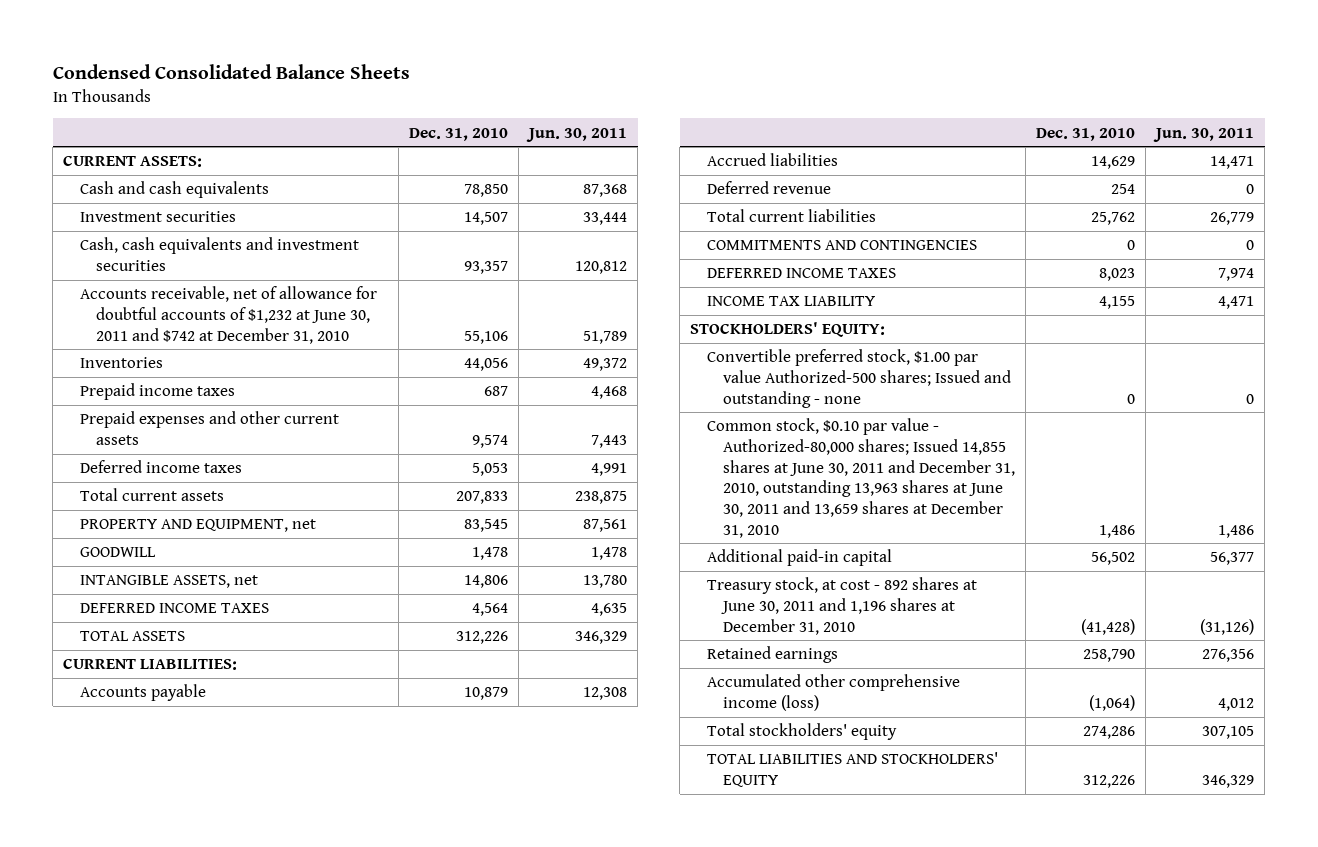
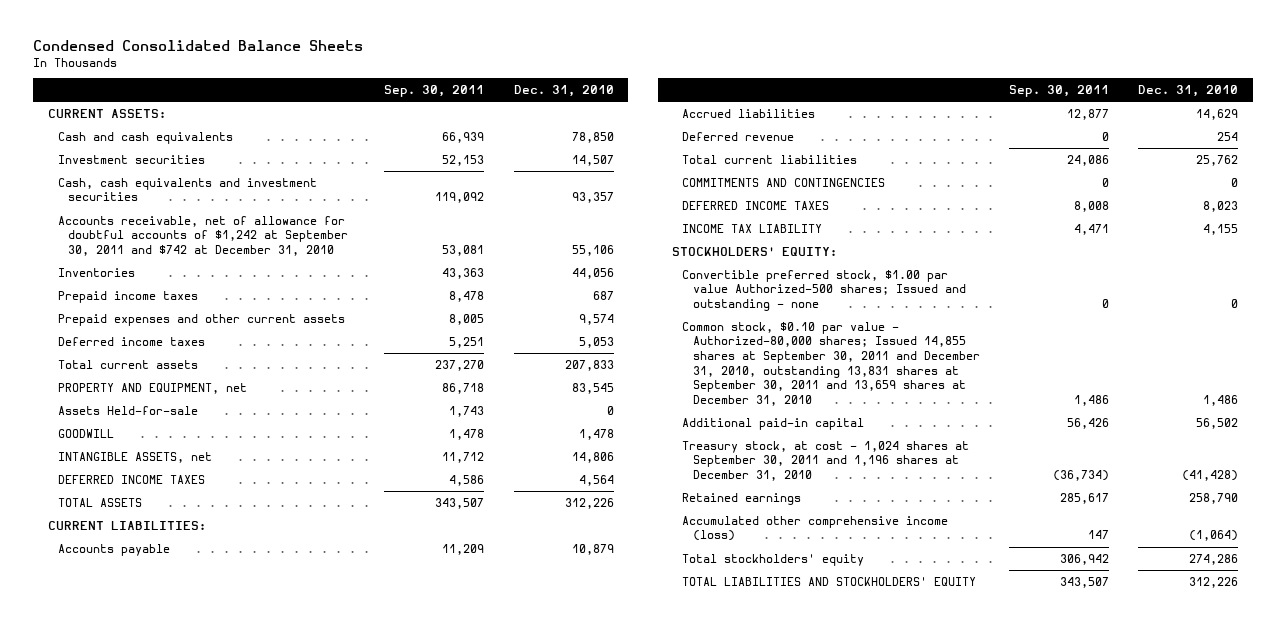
[526,127,628,142] Jun. 30, 2011 -> none
none -> [384,85,485,98] Sep. 30, 2011
[79,286,377,344] Accounts receivable, net of allowance for doubtful accounts of $1,232 at June 30, 2011 and $742 at December 31, 2010 -> [57,215,348,257] Accounts receivable, net of allowance for doubtful accounts of $1,242 at September 30, 2011 and $742 at December 31, 2010
none -> [57,405,198,415] Assets Held-for-sale
[706,418,1016,538] Common stock, $0.10 par value - Authorized-80,000 shares; Issued 14,855 shares at June 30, 2011 and December 31, 2010, outstanding 13,963 shares at June 30, 2011 and 13,659 shares at December 31, 2010 -> [682,321,980,406] Common stock, $0.10 par value - Authorized-80,000 shares; Issued 14,855 shares at September 30, 2011 and December 31, 2010, outstanding 13,831 shares at September 30, 2011 and 13,659 shares at December 31, 2010
[706,577,977,635] Treasury stock, at cost - 892 shares at June 30, 2011 and 1,196 shares at December 31, 2010 -> [682,440,970,482] Treasury stock, at cost - 1,024 shares at September 30, 2011 and 1,196 shares at December 31, 2010

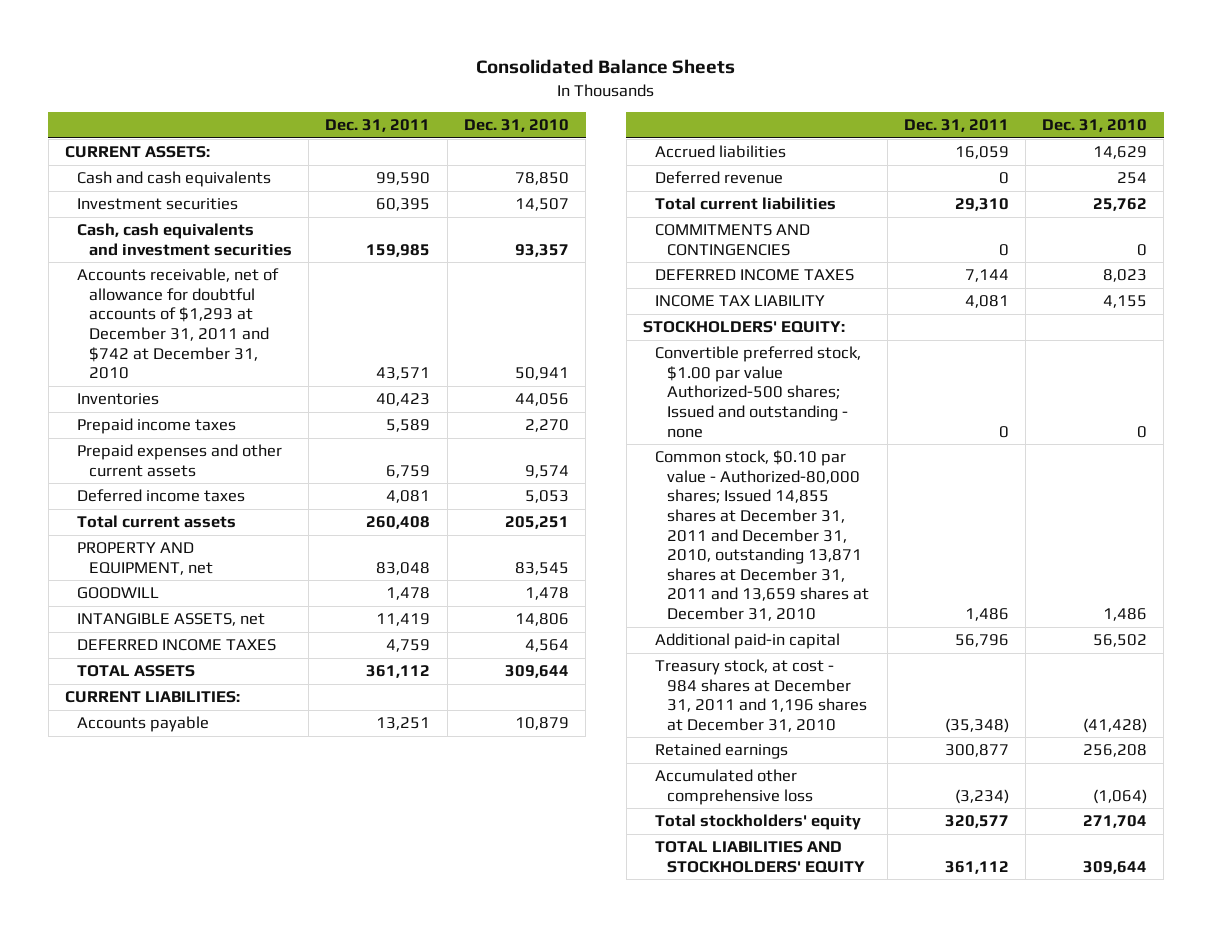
[32,39,363,51] Condensed Consolidated Balance Sheets -> [476,59,736,75] Consolidated Balance Sheets
[384,85,485,98] Sep. 30, 2011 -> none
none -> [325,119,431,133] Dec. 31, 2011
[57,215,348,257] Accounts receivable, net of allowance for doubtful accounts of $1,242 at September 30, 2011 and $742 at December 31, 2010 -> [76,268,279,380] Accounts receivable, net of allowance for doubtful accounts of $1,293 at December 31, 2011 and $742 at December 31, 2010
[571,245,614,257] 55,106 -> [514,367,569,381] 50,941
[592,290,614,300] 687 -> [524,419,569,433] 2,270
[564,359,614,371] 207,833 -> [504,516,569,530] 205,251
[57,405,198,415] Assets Held-for-sale -> none
[564,497,614,509] 312,226 -> [504,665,569,679] 309,644
[682,321,980,406] Common stock, $0.10 par value - Authorized-80,000 shares; Issued 14,855 shares at September 30, 2011 and December 31, 2010, outstanding 13,831 shares at September 30, 2011 and 13,659 shares at December 31, 2010 -> [655,450,870,622] Common stock, $0.10 par value - Authorized-80,000 shares; Issued 14,855 shares at December 31, 2011 and December 31, 2010, outstanding 13,871 shares at December 31, 2011 and 13,659 shares at December 31, 2010
[682,440,970,482] Treasury stock, at cost - 1,024 shares at September 30, 2011 and 1,196 shares at December 31, 2010 -> [655,659,868,732] Treasury stock, at cost - 984 shares at December 31, 2011 and 1,196 shares at December 31, 2010
[1189,492,1239,504] 258,790 -> [1083,744,1148,758] 256,208
[682,515,949,542] Accumulated other comprehensive income (loss) -> [655,769,814,805] Accumulated other comprehensive loss
[1189,553,1239,565] 274,286 -> [1083,815,1148,829] 271,704
[1189,576,1239,588] 312,226 -> [1083,860,1148,874] 309,644

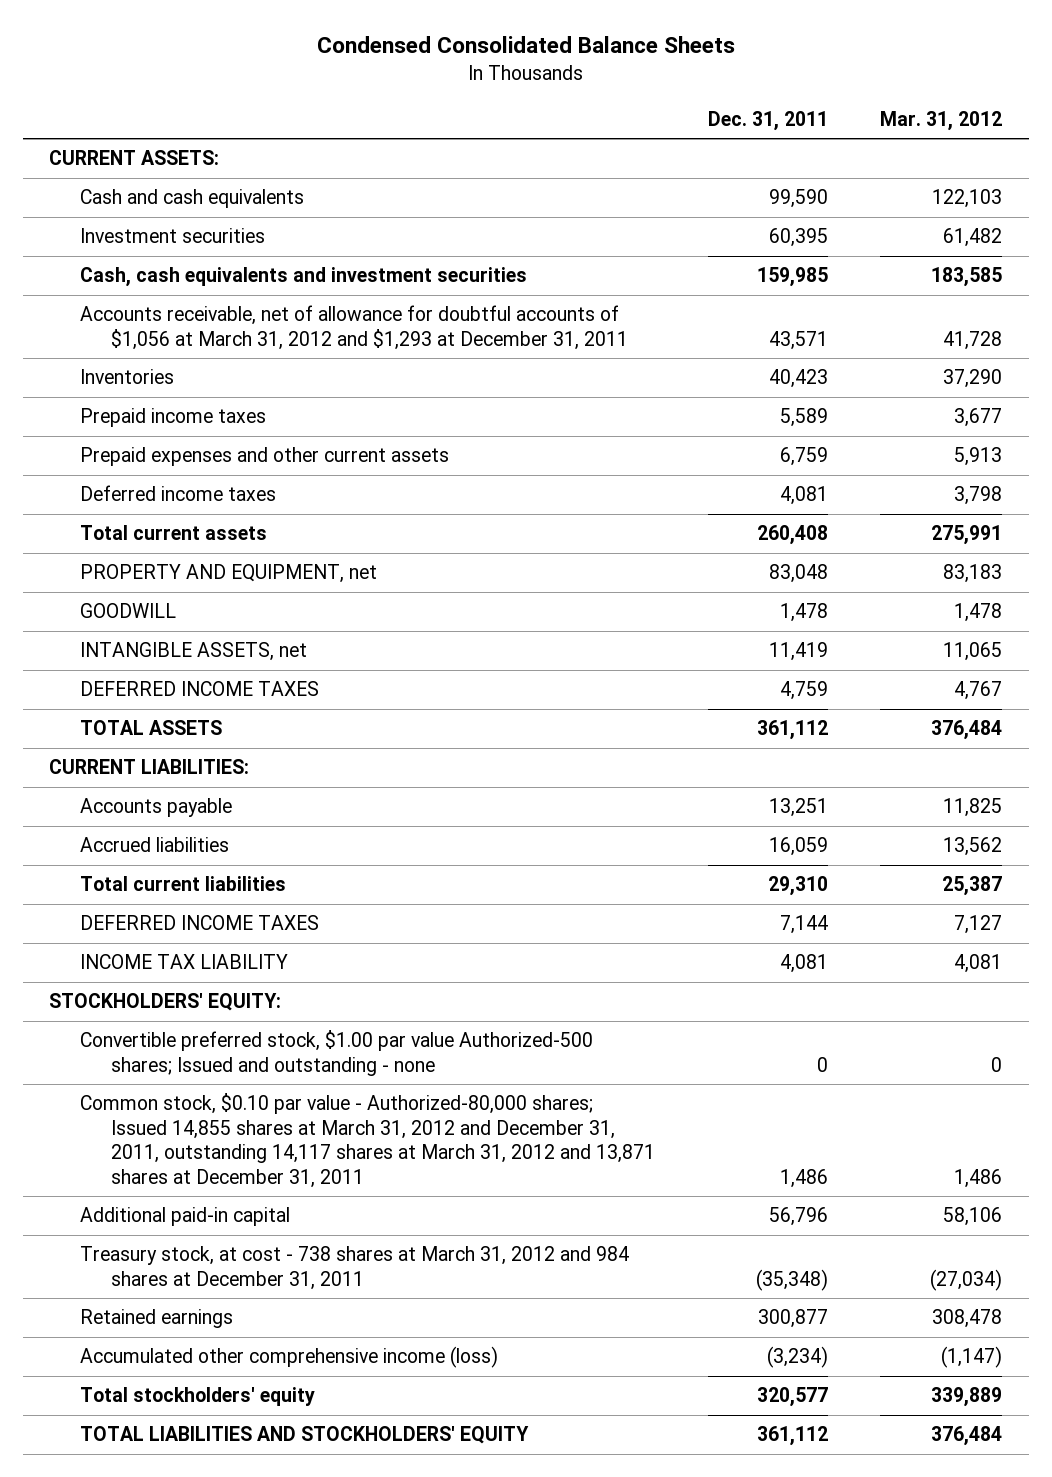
[476,59,736,75] Consolidated Balance Sheets -> [316,36,735,54] Condensed Consolidated Balance Sheets
[463,119,569,133] Dec. 31, 2010 -> none
none -> [880,110,1003,131] Mar. 31, 2012
[76,268,279,380] Accounts receivable, net of allowance for doubtful accounts of $1,293 at December 31, 2011 and $742 at December 31, 2010 -> [80,305,629,350] Accounts receivable, net of allowance for doubtful accounts of $1,056 at March 31, 2012 and $1,293 at December 31, 2011
[655,171,784,185] Deferred revenue -> none
[655,224,811,256] COMMITMENTS AND CONTINGENCIES -> none
[655,450,870,622] Common stock, $0.10 par value - Authorized-80,000 shares; Issued 14,855 shares at December 31, 2011 and December 31, 2010, outstanding 13,871 shares at December 31, 2011 and 13,659 shares at December 31, 2010 -> [80,1093,656,1188] Common stock, $0.10 par value - Authorized-80,000 shares; Issued 14,855 shares at March 31, 2012 and December 31, 2011, outstanding 14,117 shares at March 31, 2012 and 13,871 shares at December 31, 2011
[655,659,868,732] Treasury stock, at cost - 984 shares at December 31, 2011 and 1,196 shares at December 31, 2010 -> [80,1246,630,1290] Treasury stock, at cost - 738 shares at March 31, 2012 and 984 shares at December 31, 2011
[655,769,814,805] Accumulated other comprehensive loss -> [80,1346,499,1369] Accumulated other comprehensive income (loss)

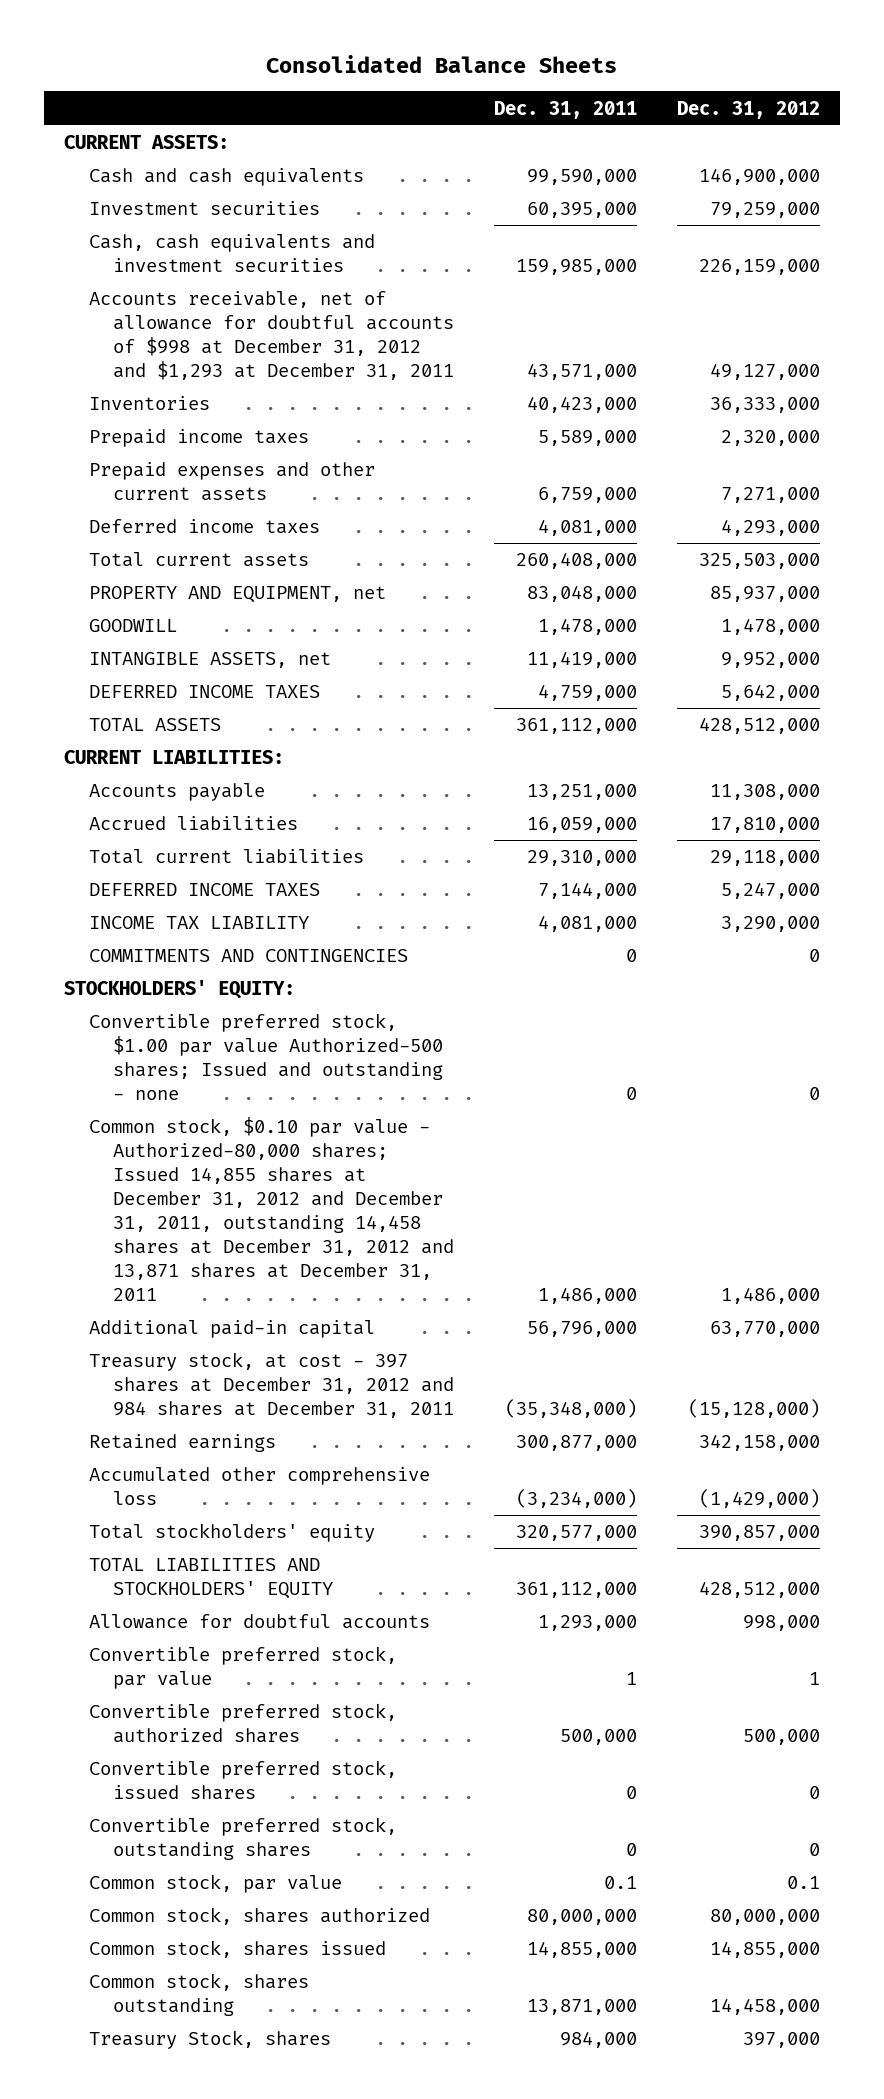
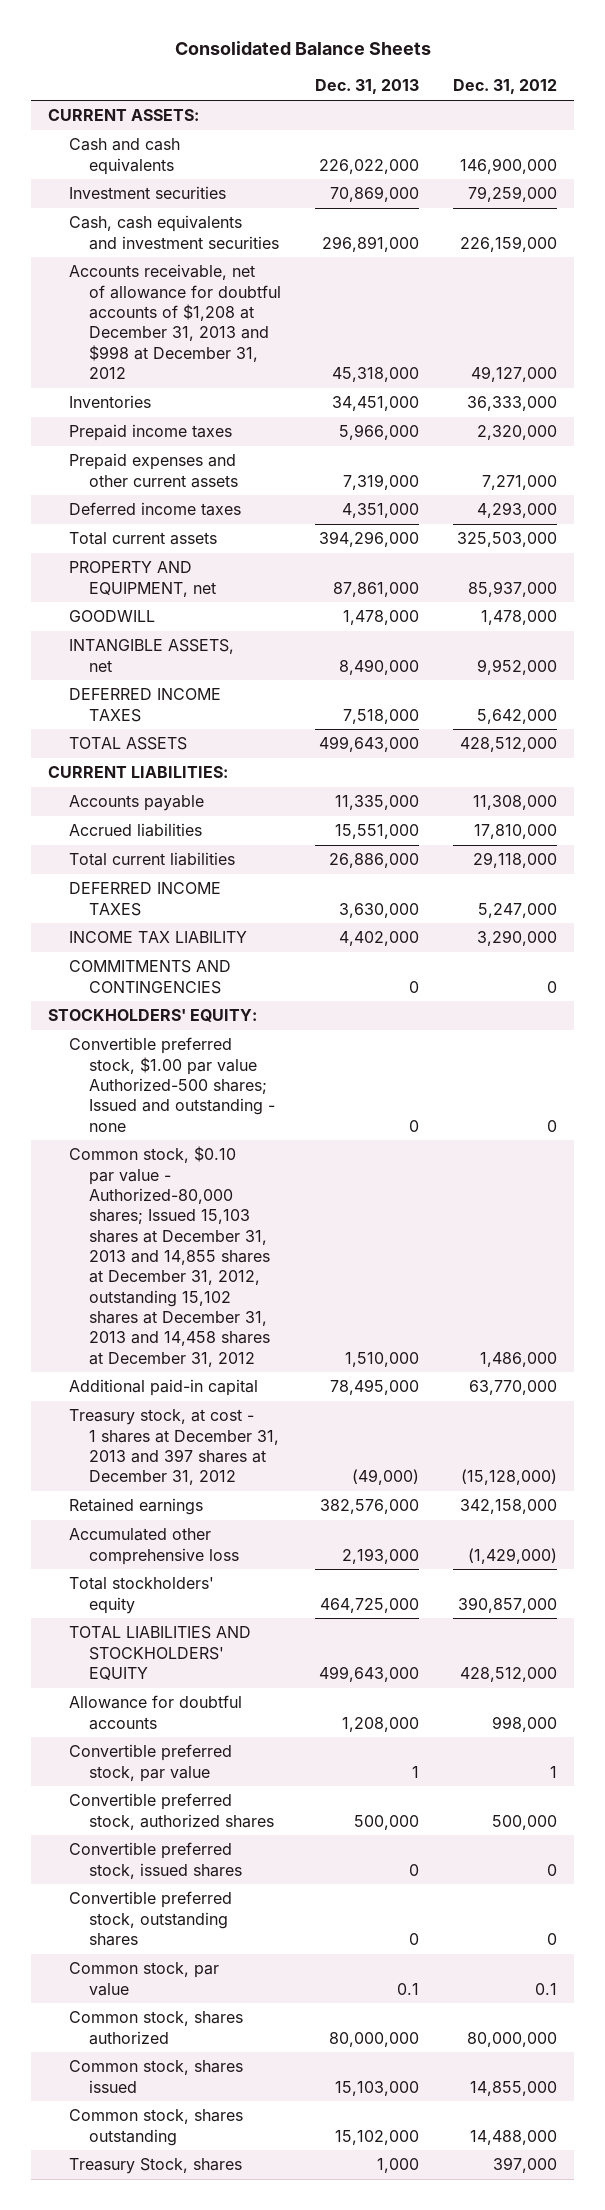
[494,100,638,119] Dec. 31, 2011 -> none
none -> [315,79,420,95] Dec. 31, 2013
[88,291,455,381] Accounts receivable, net of allowance for doubtful accounts of $998 at December 31, 2012 and $1,293 at December 31, 2011 -> [68,264,282,379] Accounts receivable, net of allowance for doubtful accounts of $1,208 at December 31, 2013 and $998 at December 31, 2012
[88,1117,455,1302] Common stock, $0.10 par value - Authorized-80,000 shares; Issued 14,855 shares at December 31, 2012 and December 31, 2011, outstanding 14,458 shares at December 31, 2012 and 13,871 shares at December 31, 2011 -> [68,1146,271,1367] Common stock, $0.10 par value - Authorized-80,000 shares; Issued 15,103 shares at December 31, 2013 and 14,855 shares at December 31, 2012, outstanding 15,102 shares at December 31, 2013 and 14,458 shares at December 31, 2012
[88,1352,455,1419] Treasury stock, at cost - 397 shares at December 31, 2012 and 984 shares at December 31, 2011 -> [68,1409,280,1486] Treasury stock, at cost - 1 shares at December 31, 2013 and 397 shares at December 31, 2012
[710,1998,821,2016] 14,458,000 -> [470,2129,558,2145] 14,488,000

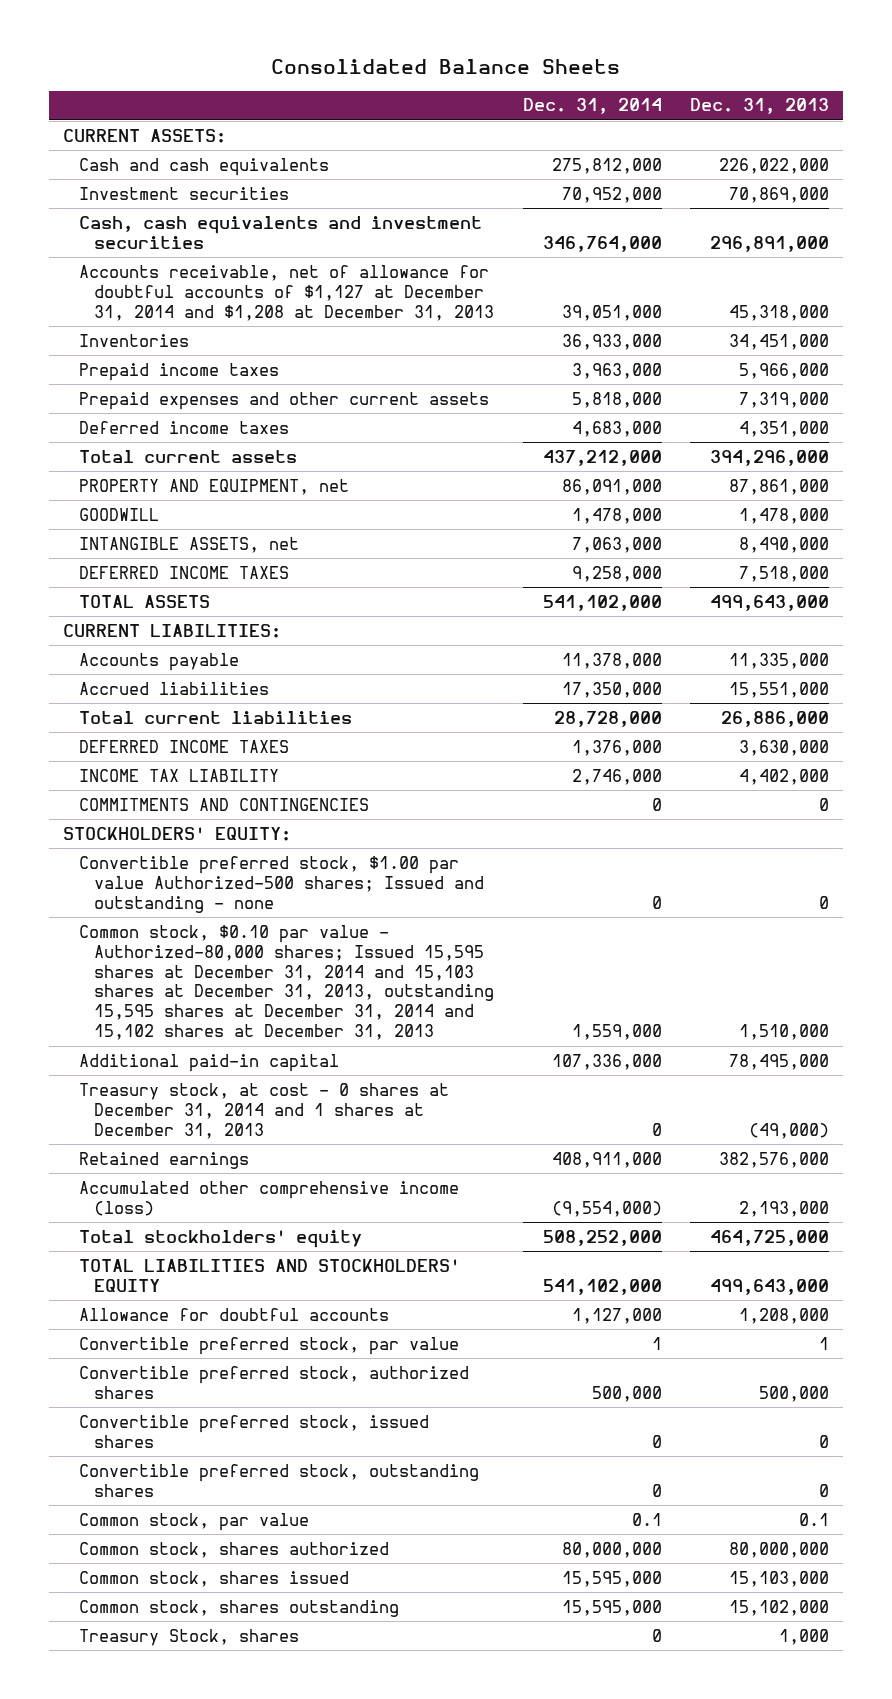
[453,79,558,95] Dec. 31, 2012 -> none
none -> [522,98,662,115] Dec. 31, 2014
[68,264,282,379] Accounts receivable, net of allowance for doubtful accounts of $1,208 at December 31, 2013 and $998 at December 31, 2012 -> [78,264,495,321] Accounts receivable, net of allowance for doubtful accounts of $1,127 at December 31, 2014 and $1,208 at December 31, 2013
[68,1146,271,1367] Common stock, $0.10 par value - Authorized-80,000 shares; Issued 15,103 shares at December 31, 2013 and 14,855 shares at December 31, 2012, outstanding 15,102 shares at December 31, 2013 and 14,458 shares at December 31, 2012 -> [78,924,495,1041] Common stock, $0.10 par value - Authorized-80,000 shares; Issued 15,595 shares at December 31, 2014 and 15,103 shares at December 31, 2013, outstanding 15,595 shares at December 31, 2014 and 15,102 shares at December 31, 2013
[68,1409,280,1486] Treasury stock, at cost - 1 shares at December 31, 2013 and 397 shares at December 31, 2012 -> [78,1082,449,1139] Treasury stock, at cost - 0 shares at December 31, 2014 and 1 shares at December 31, 2013
[68,1528,240,1565] Accumulated other comprehensive loss -> [78,1180,459,1216] Accumulated other comprehensive income (loss)

